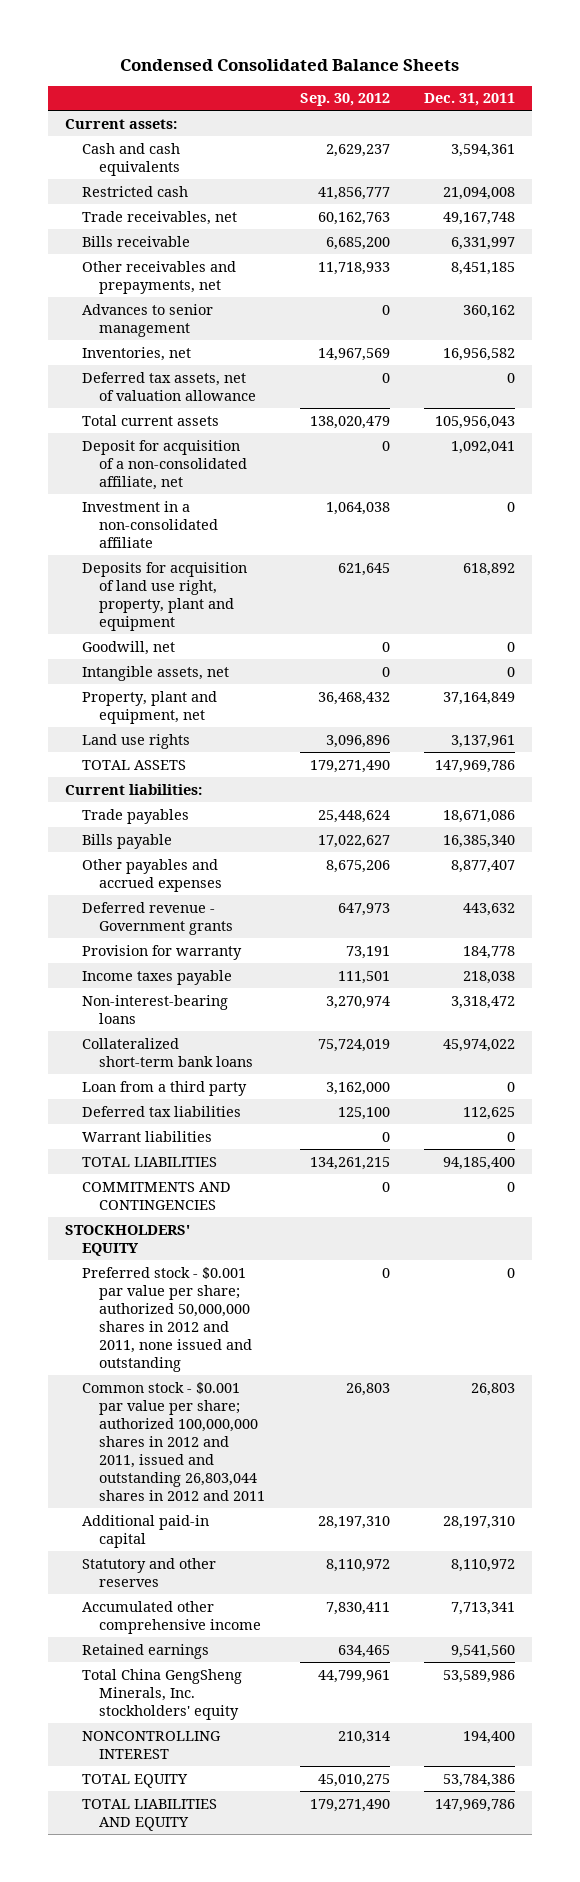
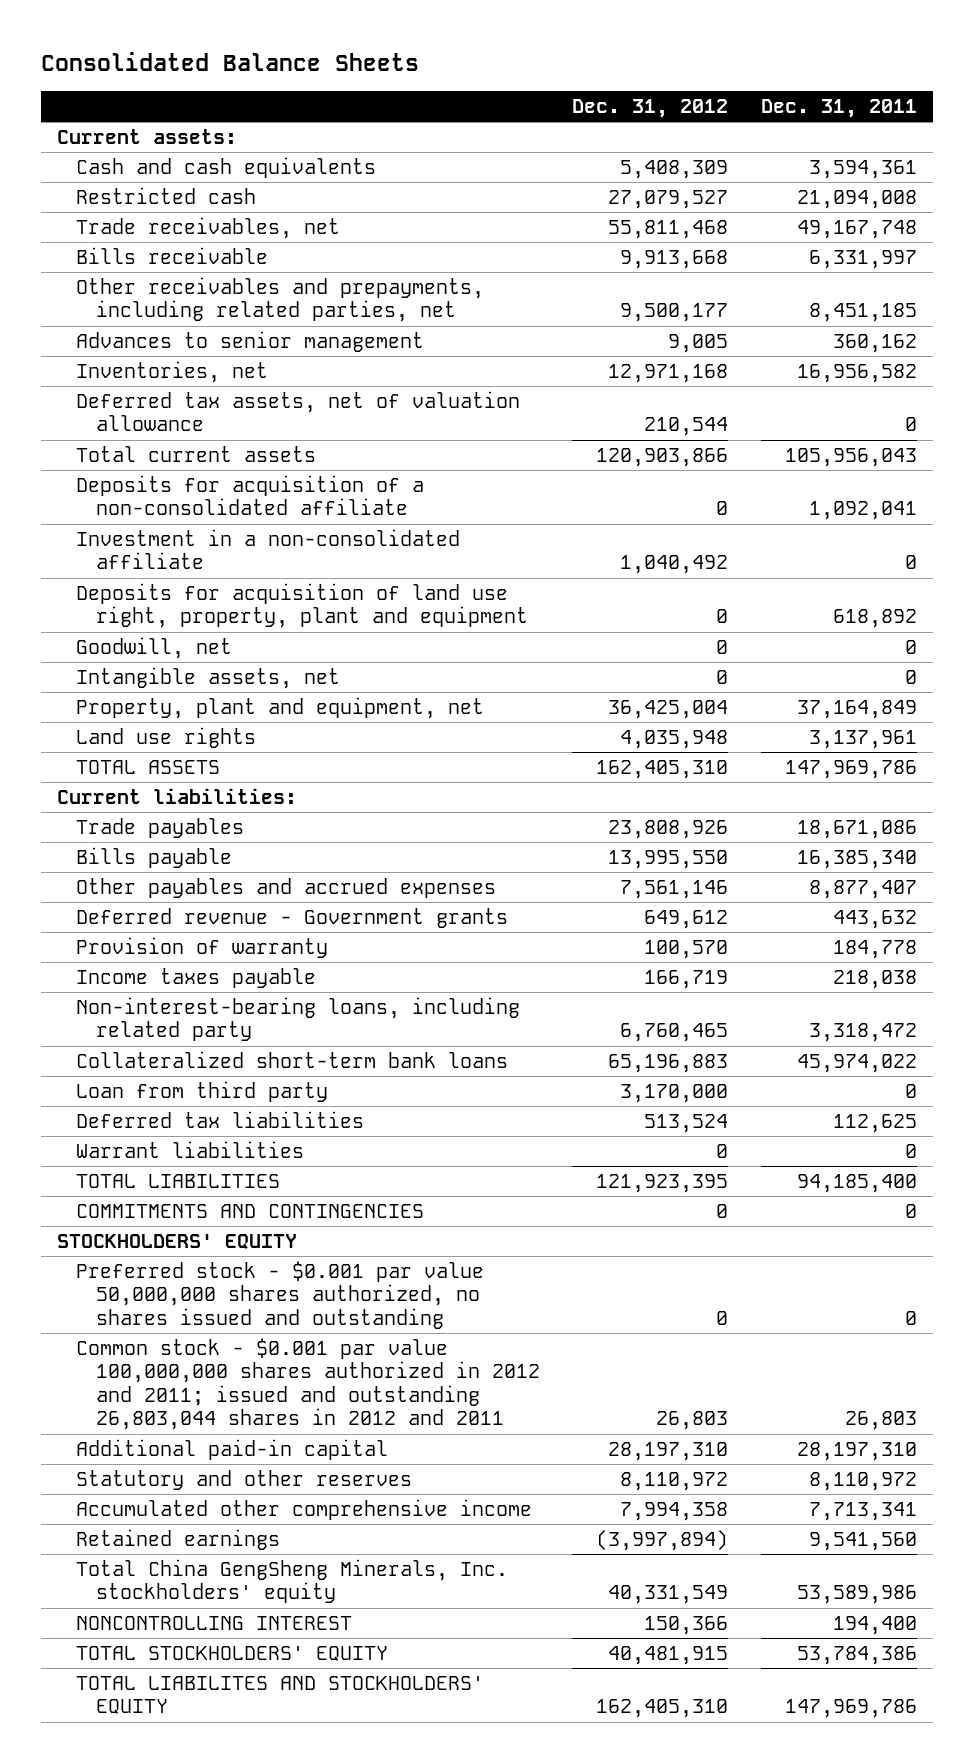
[120,59,460,72] Condensed Consolidated Balance Sheets -> [41,52,420,72] Consolidated Balance Sheets
[299,93,390,107] Sep. 30, 2012 -> none
none -> [572,98,729,118] Dec. 31, 2012
[82,260,237,294] Other receivables and prepayments, net -> [76,277,485,323] Other receivables and prepayments, including related parties, net
[82,439,248,490] Deposit for acquisition of a non-consolidated affiliate, net -> [76,475,425,516] Deposits for acquisition of a non-consolidated affiliate
[82,944,243,960] Provision for warranty -> [76,937,329,959] Provision of warranty
[82,994,229,1024] Non-interest-bearing loans -> [76,997,521,1042] Non-interest-bearing loans, including related party
[82,1080,248,1096] Loan from a third party -> [76,1081,329,1103] Loan from third party
[82,1266,253,1372] Preferred stock - $0.001 par value per share; authorized 50,000,000 shares in 2012 and 2011, none issued and outstanding -> [76,1261,485,1329] Preferred stock - $0.001 par value 50,000,000 shares authorized, no shares issued and outstanding
[82,1381,266,1501] Common stock - $0.001 par value per share; authorized 100,000,000 shares in 2012 and 2011, issued and outstanding 26,803,044 shares in 2012 and 2011 -> [76,1338,540,1431] Common stock - $0.001 par value 100,000,000 shares authorized in 2012 and 2011; issued and outstanding 26,803,044 shares in 2012 and 2011
[82,1773,189,1788] TOTAL EQUITY -> [76,1646,389,1662] TOTAL STOCKHOLDERS' EQUITY
[82,1798,218,1831] TOTAL LIABILITIES AND EQUITY -> [76,1676,485,1715] TOTAL LIABILITES AND STOCKHOLDERS' EQUITY

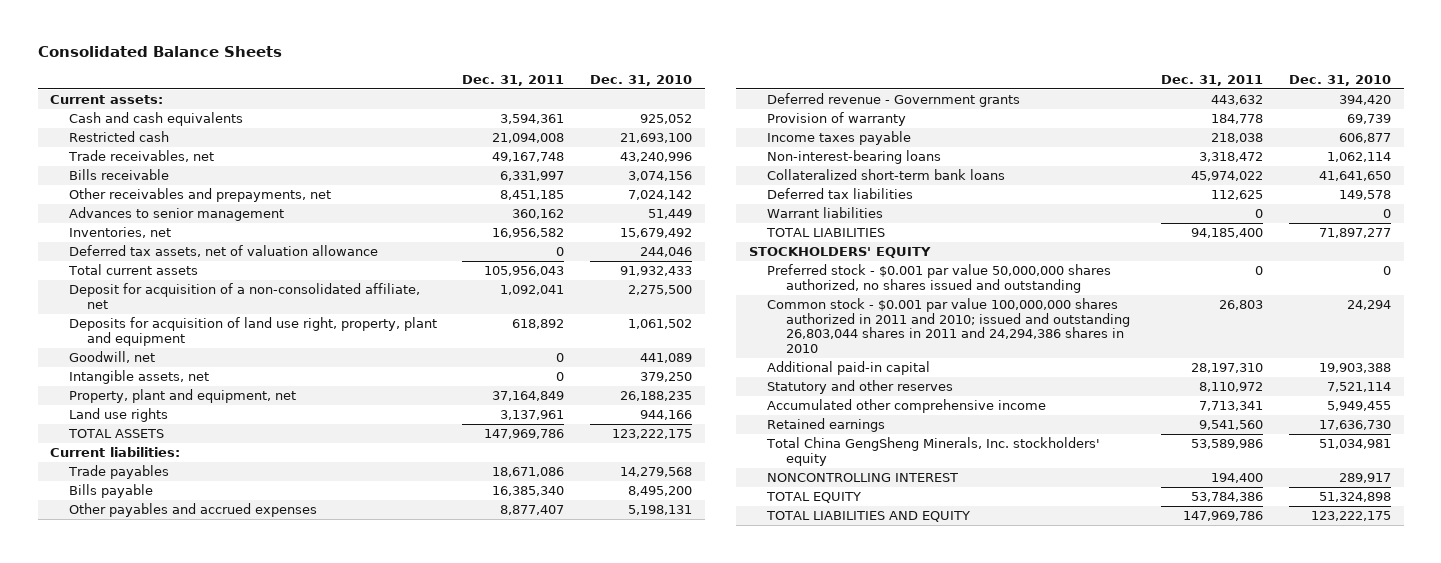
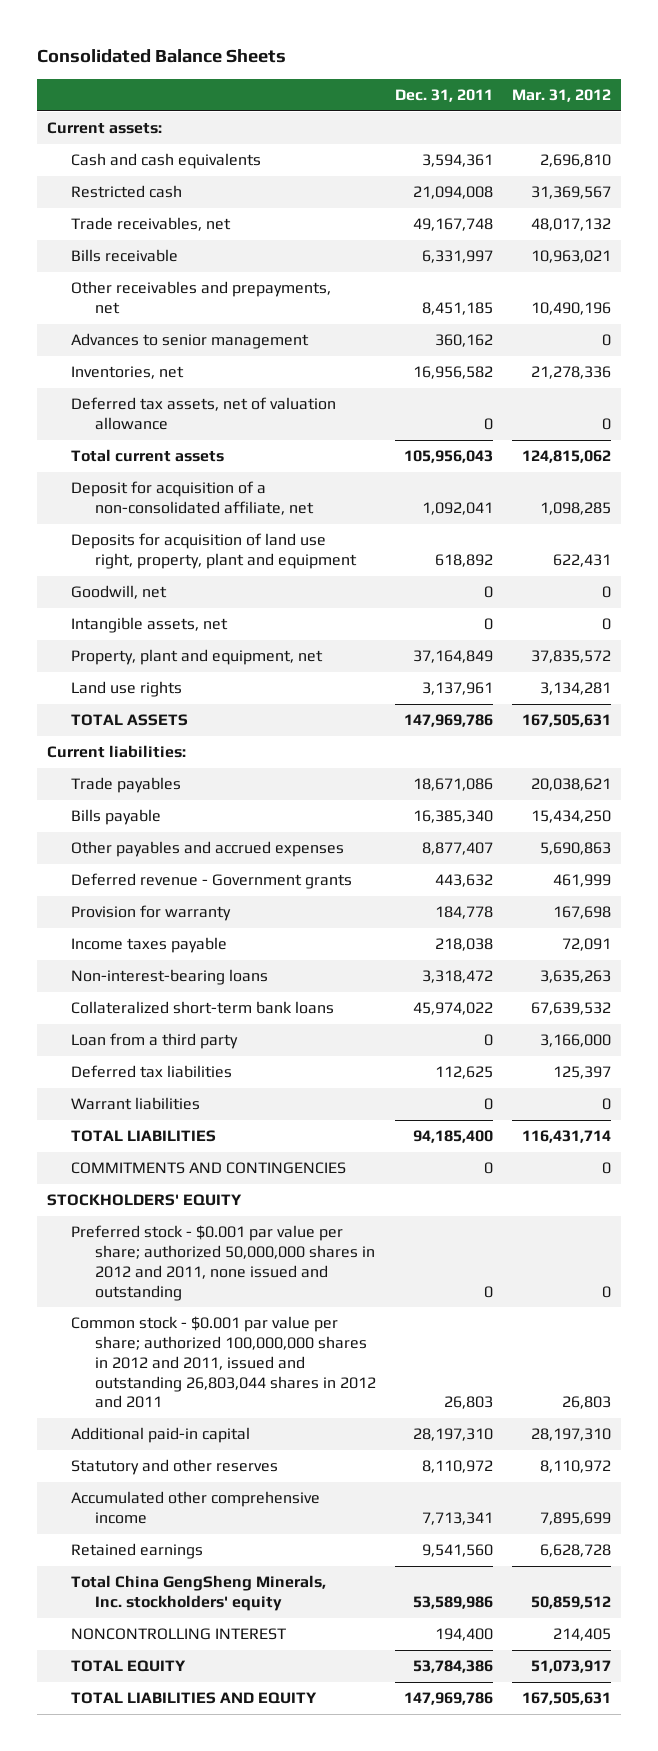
[590,74,693,86] Dec. 31, 2010 -> none
none -> [512,88,612,102] Mar. 31, 2012
[767,112,907,127] Provision of warranty -> [71,905,232,922] Provision for warranty
none -> [71,1033,239,1050] Loan from a third party
none -> [71,1162,347,1175] COMMITMENTS AND CONTINGENCIES
[767,264,1112,293] Preferred stock - $0.001 par value 50,000,000 shares authorized, no shares issued and outstanding -> [71,1225,376,1301] Preferred stock - $0.001 par value per share; authorized 50,000,000 shares in 2012 and 2011, none issued and outstanding
[767,298,1130,353] Common stock - $0.001 par value 100,000,000 shares authorized in 2011 and 2010; issued and outstanding 26,803,044 shares in 2011 and 24,294,386 shares in 2010 -> [71,1316,377,1409] Common stock - $0.001 par value per share; authorized 100,000,000 shares in 2012 and 2011, issued and outstanding 26,803,044 shares in 2012 and 2011

